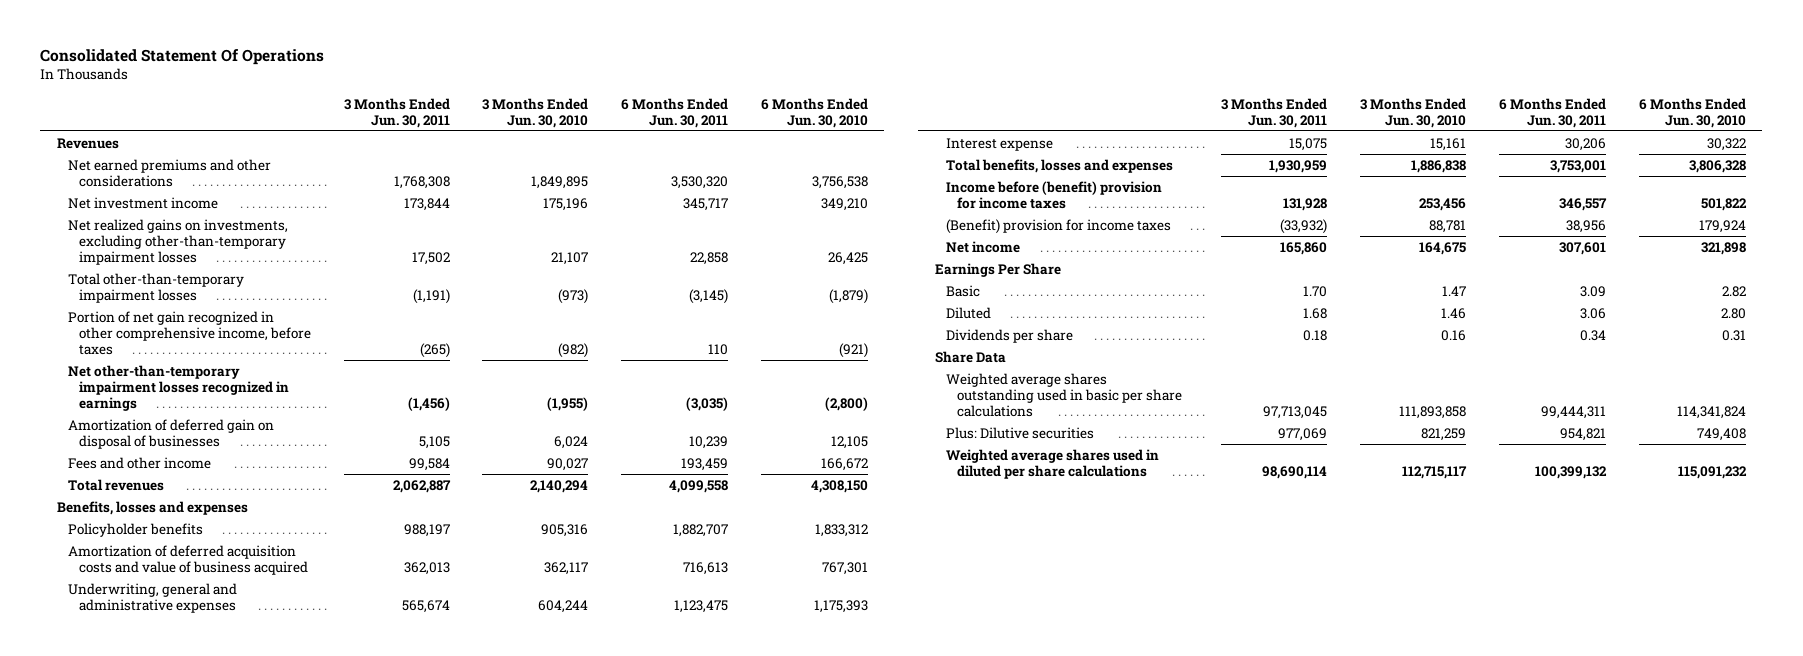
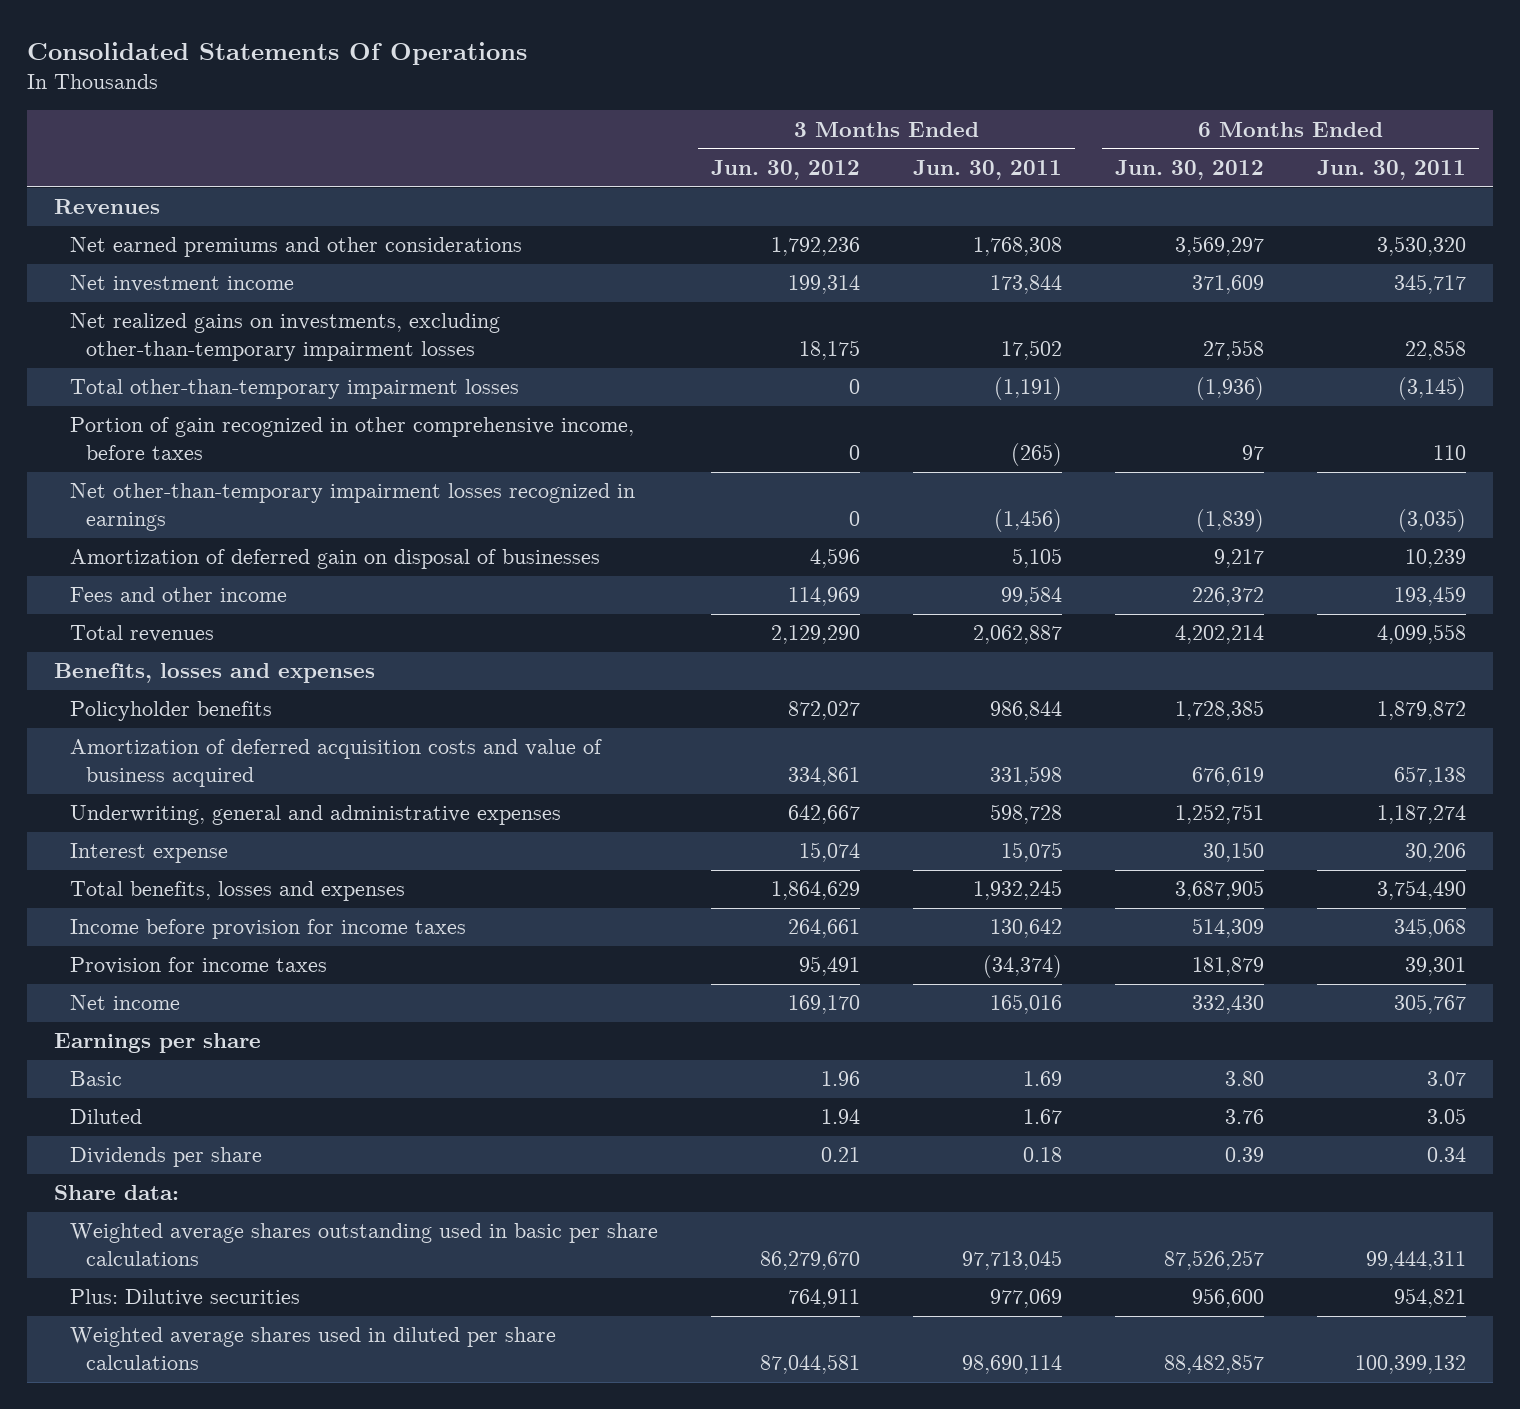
[40,49,325,66] Consolidated Statement Of Operations -> [27,42,528,66] Consolidated Statements Of Operations
[482,97,589,129] 3 Months Ended Jun. 30, 2010 -> none
[761,97,869,129] 6 Months Ended Jun. 30, 2010 -> none
none -> [710,160,860,181] Jun. 30, 2012
none -> [1115,160,1265,181] Jun. 30, 2012
[67,310,311,356] Portion of net gain recognized in other comprehensive income, before taxes -> [69,417,634,460] Portion of gain recognized in other comprehensive income, before taxes
[403,523,450,537] 988,197 -> [990,701,1063,721] 986,844
[673,523,729,537] 1,882,707 -> [1377,701,1467,721] 1,879,872
[403,562,450,576] 362,013 -> [990,765,1063,786] 331,598
[683,562,729,576] 716,613 -> [1394,765,1467,786] 657,138
[401,600,450,614] 565,674 -> [990,804,1063,825] 598,728
[674,600,729,614] 1,123,475 -> [1377,805,1467,825] 1,187,274
[1269,159,1328,173] 1,930,959 -> [973,880,1063,901] 1,932,245
[1550,159,1607,173] 3,753,001 -> [1377,880,1467,901] 3,754,490
[945,180,1162,210] Income before (benefit) provision for income taxes -> [69,919,466,940] Income before provision for income taxes
[1283,198,1328,212] 131,928 -> [990,919,1063,939] 130,642
[1559,198,1608,212] 346,557 -> [1394,918,1467,939] 345,068
[945,218,1171,234] (Benefit) provision for income taxes -> [69,957,327,975] Provision for income taxes
[1280,218,1328,234] (33,932) -> [983,955,1063,979] (34,374)
[1566,219,1607,233] 38,956 -> [1405,957,1467,977] 39,301
[1280,241,1328,255] 165,860 -> [990,994,1063,1015] 165,016
[1559,241,1607,255] 307,601 -> [1394,994,1467,1015] 305,767
[934,262,1061,277] Earnings Per Share -> [53,1033,261,1054] Earnings per share
[1303,285,1328,297] 1.70 -> [1023,1071,1063,1087] 1.69
[1580,285,1607,297] 3.09 -> [1427,1071,1467,1087] 3.07
[1303,307,1328,319] 1.68 -> [1023,1109,1063,1125] 1.67
[1580,307,1607,319] 3.06 -> [1427,1108,1467,1125] 3.05
[934,350,1006,363] Share Data -> [53,1185,179,1201] Share data:

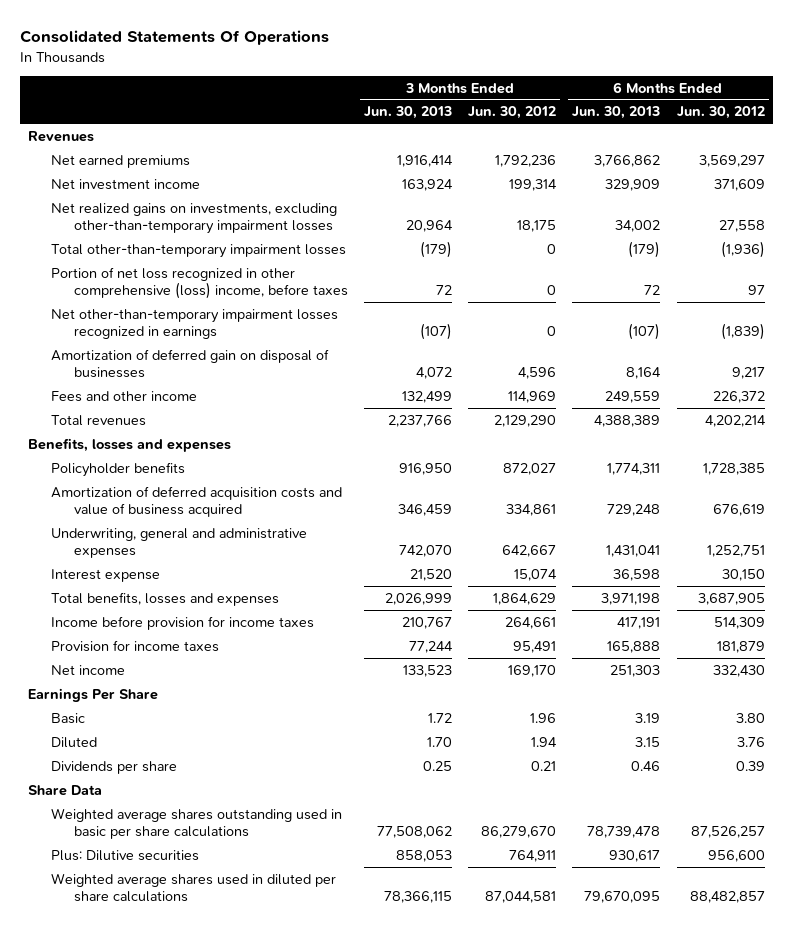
[913,160,1063,181] Jun. 30, 2011 -> none
[1317,160,1467,181] Jun. 30, 2011 -> none
none -> [364,106,453,120] Jun. 30, 2013
none -> [572,106,661,120] Jun. 30, 2013
[69,237,522,258] Net earned premiums and other considerations -> [50,154,190,168] Net earned premiums
[69,417,634,460] Portion of gain recognized in other comprehensive income, before taxes -> [50,266,348,299] Portion of net loss recognized in other comprehensive (loss) income, before taxes
[53,1033,261,1054] Earnings per share -> [27,687,158,702] Earnings Per Share
[53,1185,179,1201] Share data: -> [27,784,102,796] Share Data

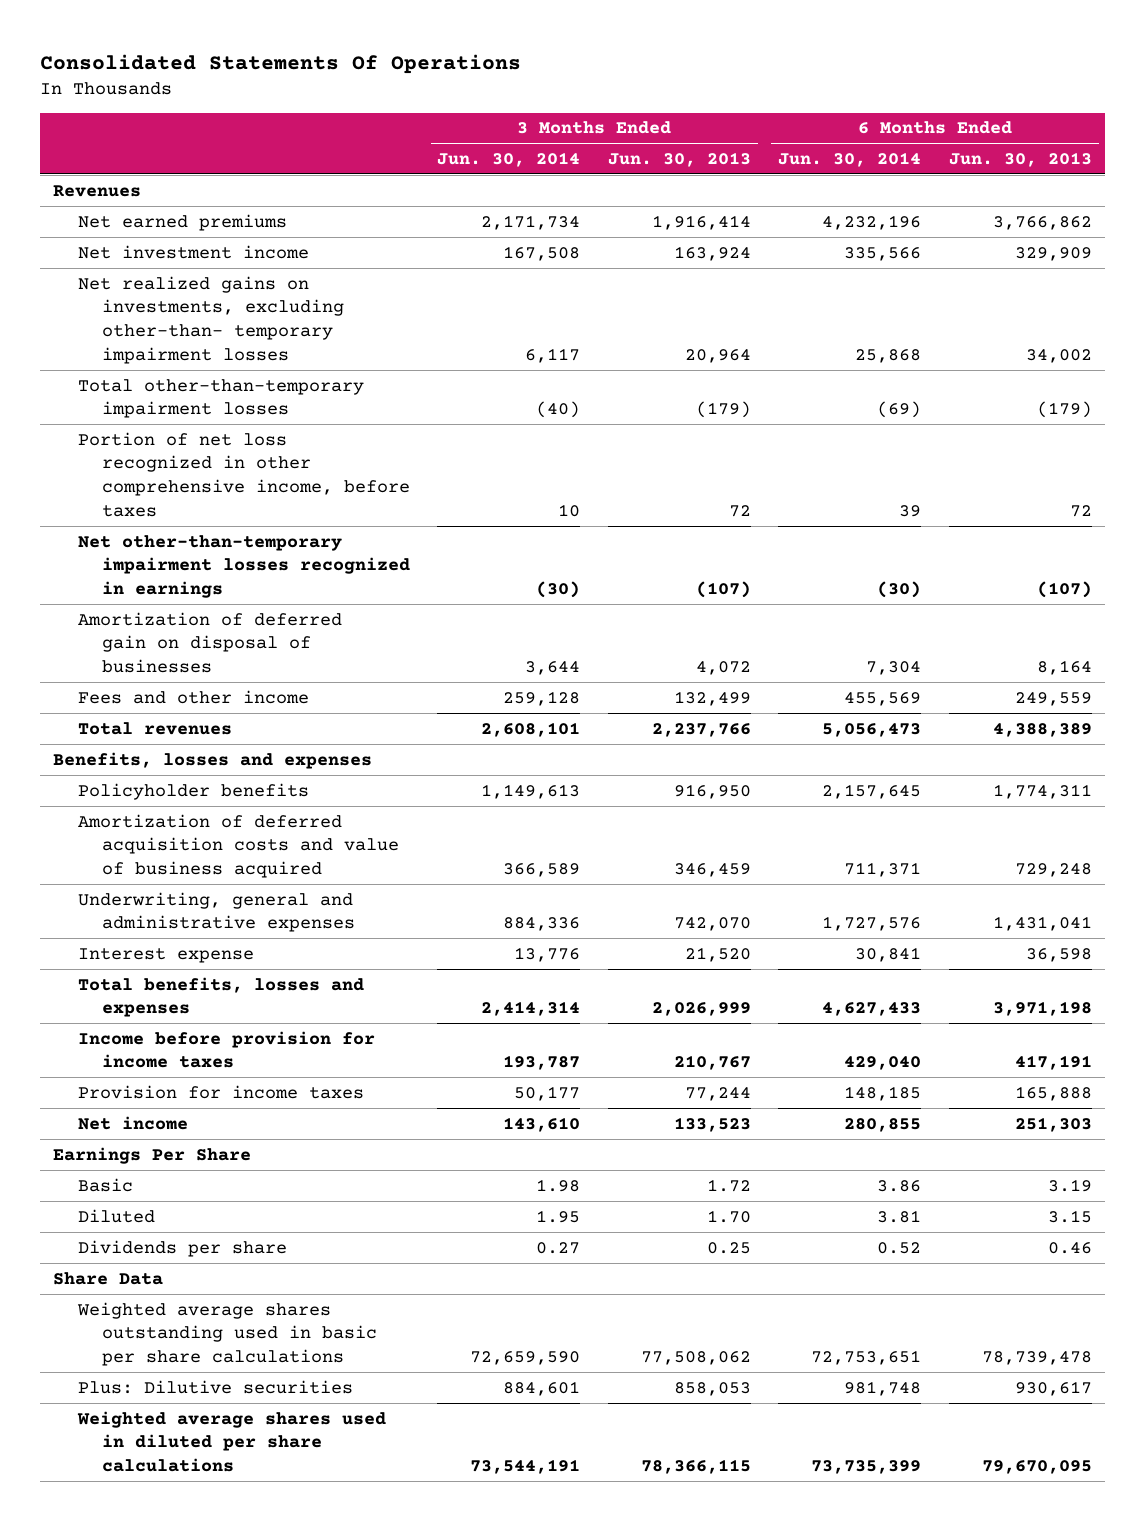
[468,106,557,120] Jun. 30, 2012 -> none
[676,106,765,120] Jun. 30, 2012 -> none
none -> [437,152,581,168] Jun. 30, 2014
none -> [778,152,922,168] Jun. 30, 2014
[50,202,337,234] Net realized gains on investments, excluding other-than-temporary impairment losses -> [77,275,345,364] Net realized gains on investments, excluding other-than- temporary impairment losses
[50,266,348,299] Portion of net loss recognized in other comprehensive (loss) income, before taxes -> [77,431,411,517] Portion of net loss recognized in other comprehensive income, before taxes

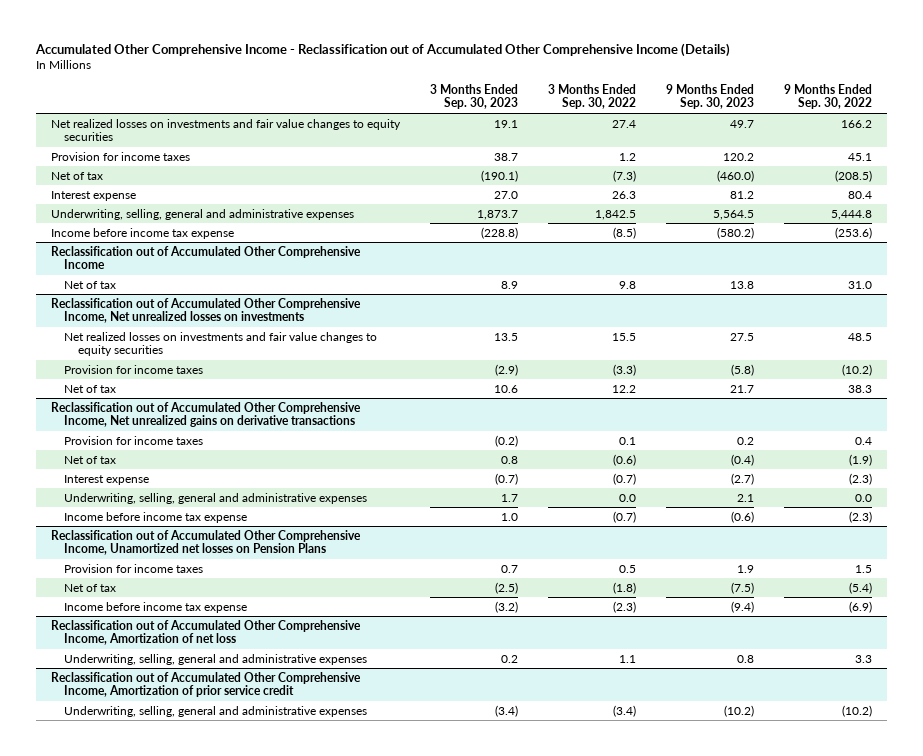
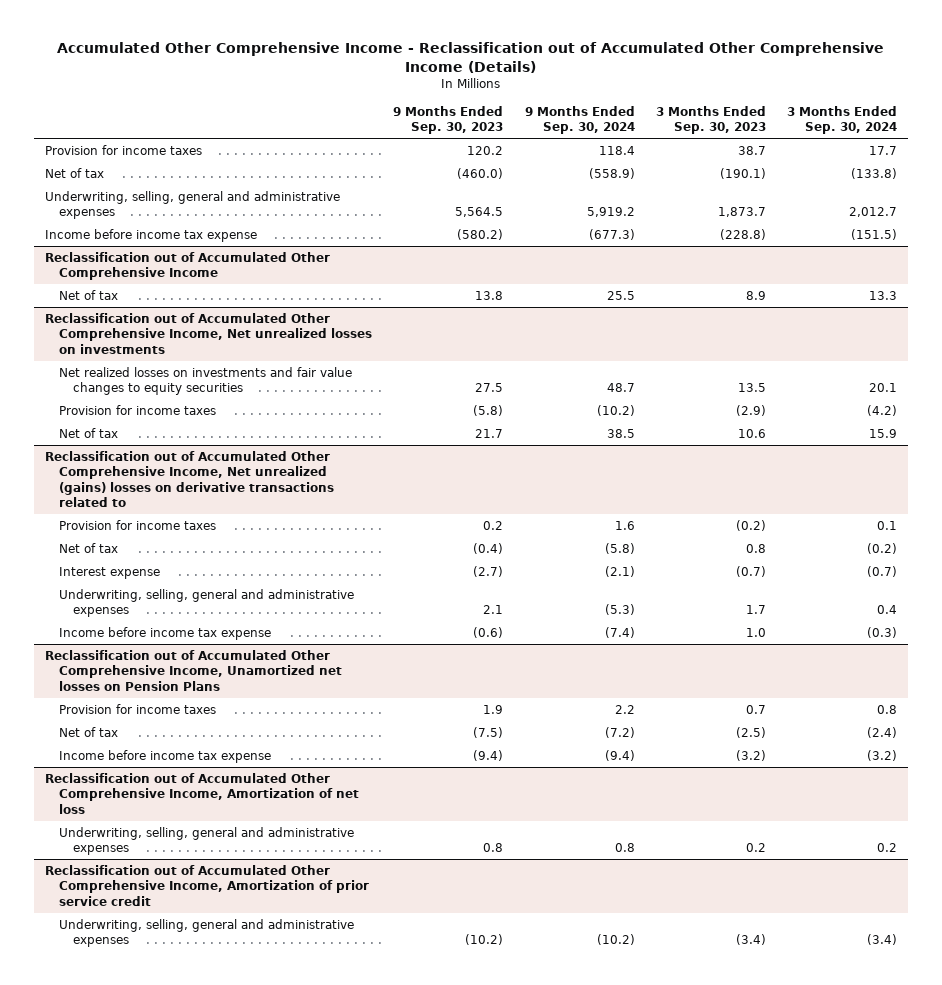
[548,83,637,110] 3 Months Ended Sep. 30, 2022 -> none
[784,83,873,110] 9 Months Ended Sep. 30, 2022 -> none
none -> [524,106,635,135] 9 Months Ended Sep. 30, 2024
none -> [787,106,898,135] 3 Months Ended Sep. 30, 2024
[51,118,402,142] Net realized losses on investments and fair value changes to equity securities -> none
[51,190,137,201] Interest expense -> none
[51,401,362,428] Reclassification out of Accumulated Other Comprehensive Income, Net unrealized gains on derivative transactions -> [44,450,334,508] Reclassification out of Accumulated Other Comprehensive Income, Net unrealized (gains) losses on derivative transactions related to

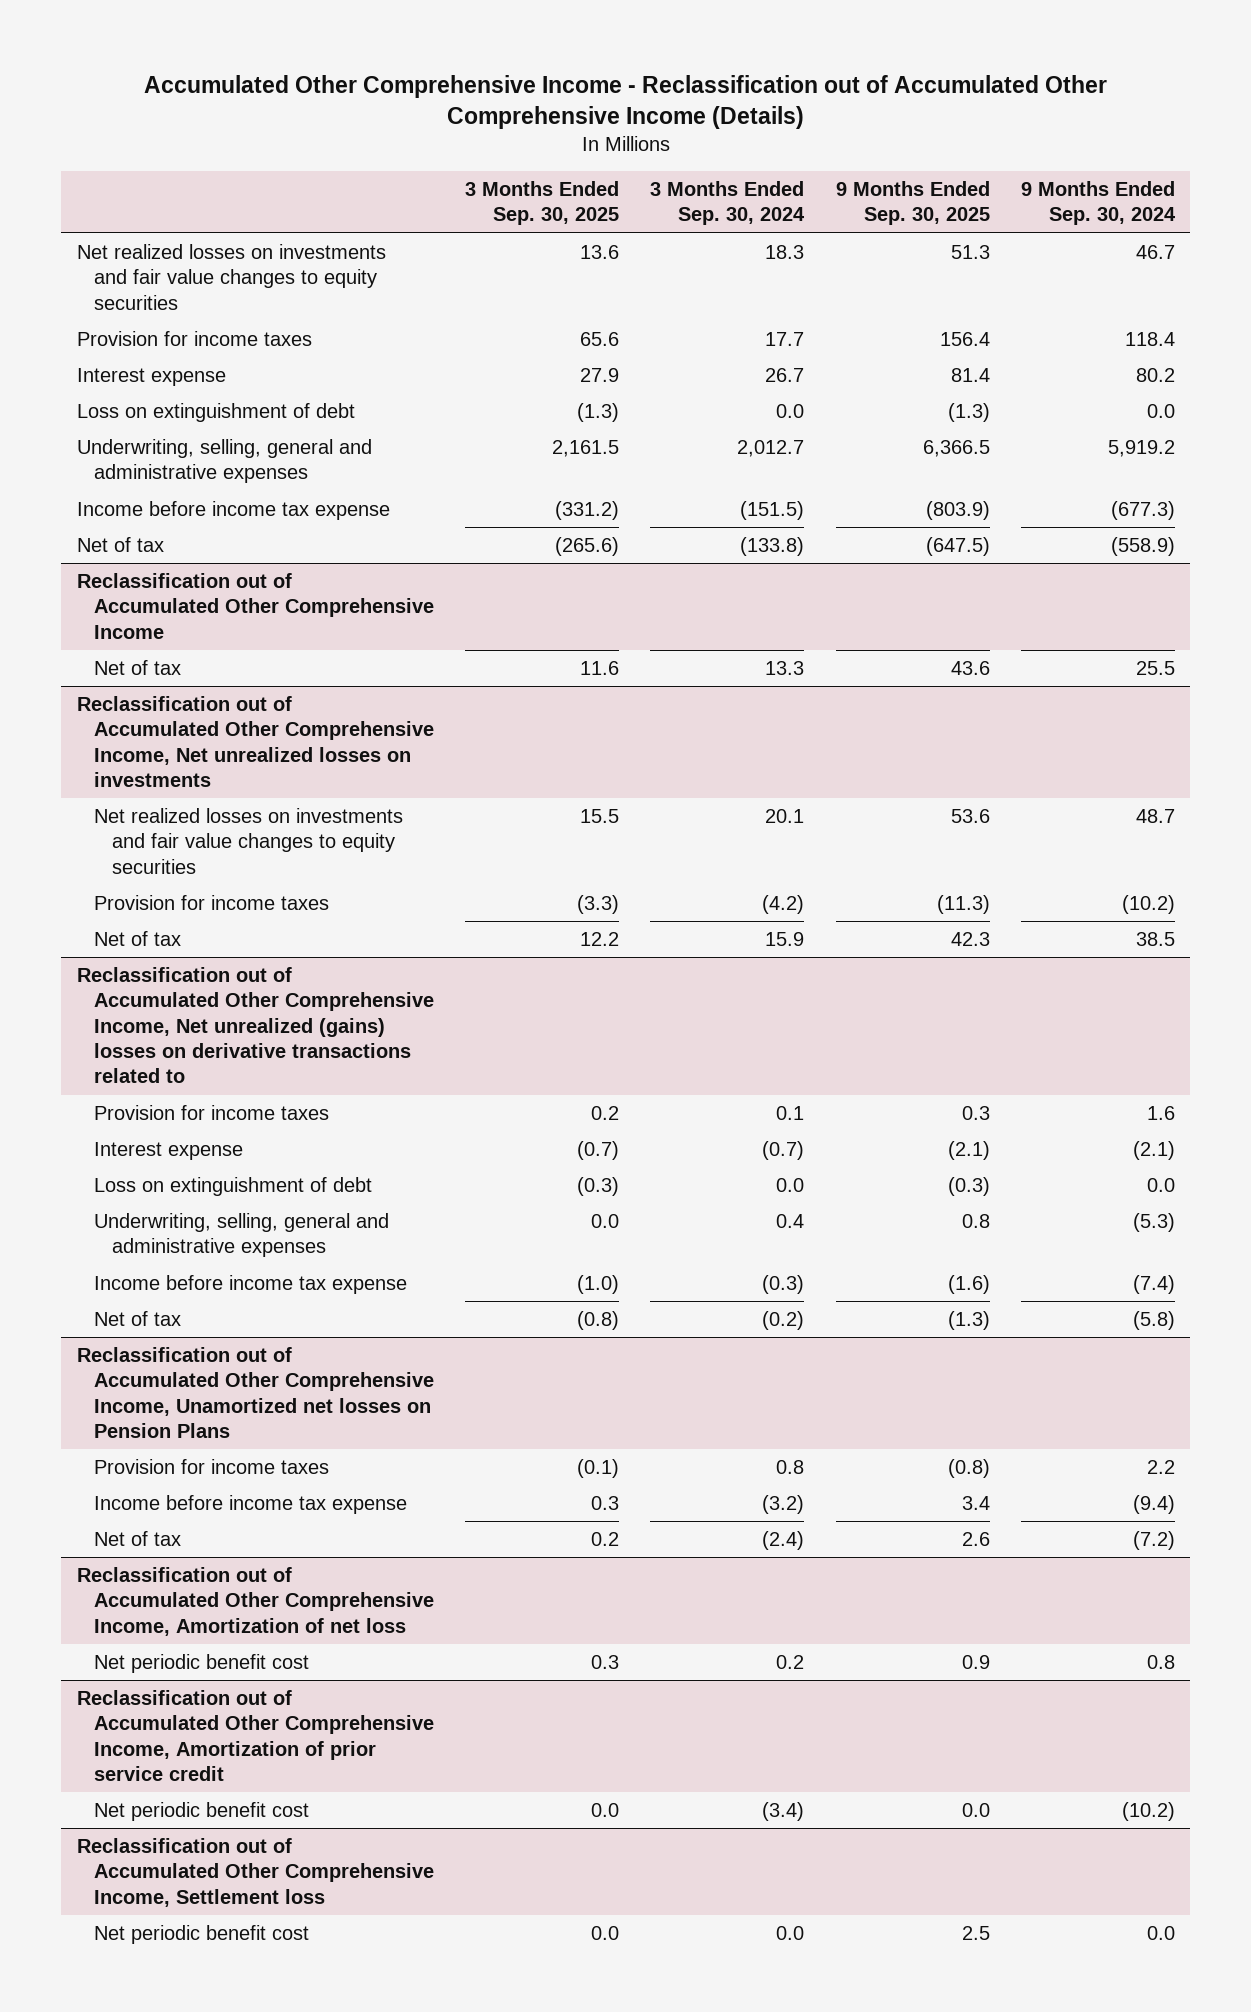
[393,106,504,135] 9 Months Ended Sep. 30, 2023 -> none
[655,106,766,135] 3 Months Ended Sep. 30, 2023 -> none
none -> [465,180,620,226] 3 Months Ended Sep. 30, 2025
none -> [835,180,990,226] 9 Months Ended Sep. 30, 2025
none -> [76,244,386,310] Net realized losses on investments and fair value changes to equity securities
none -> [76,368,226,387] Interest expense
none -> [76,403,355,423] Loss on extinguishment of debt
[44,167,104,178] Net of tax -> [76,537,164,553] Net of tax
none -> [94,1177,373,1197] Loss on extinguishment of debt
[58,542,118,553] Net of tax -> [94,1311,182,1327] Net of tax
[58,726,118,737] Net of tax -> [94,1531,182,1547] Net of tax
[58,826,354,856] Underwriting, selling, general and administrative expenses -> none
none -> [94,1654,310,1674] Net periodic benefit cost
[58,918,354,948] Underwriting, selling, general and administrative expenses -> [94,1802,310,1822] Net periodic benefit cost
none -> [76,1838,435,1907] Reclassification out of Accumulated Other Comprehensive Income, Settlement loss
none -> [94,1925,310,1945] Net periodic benefit cost

